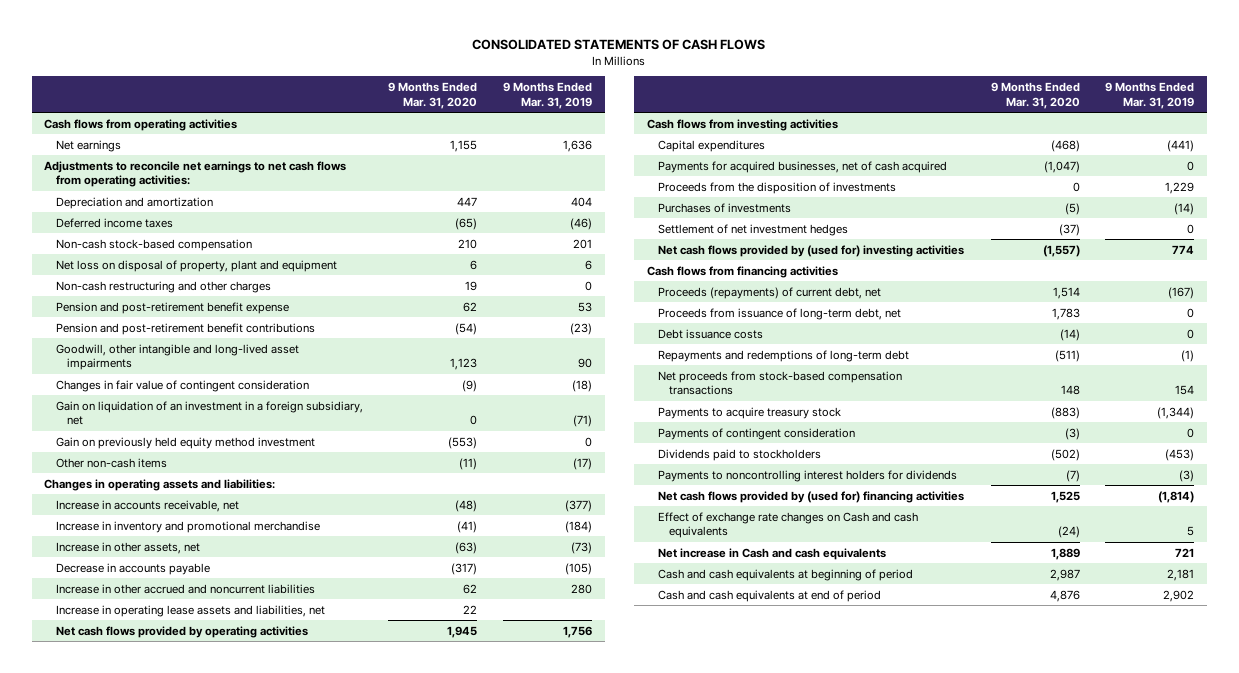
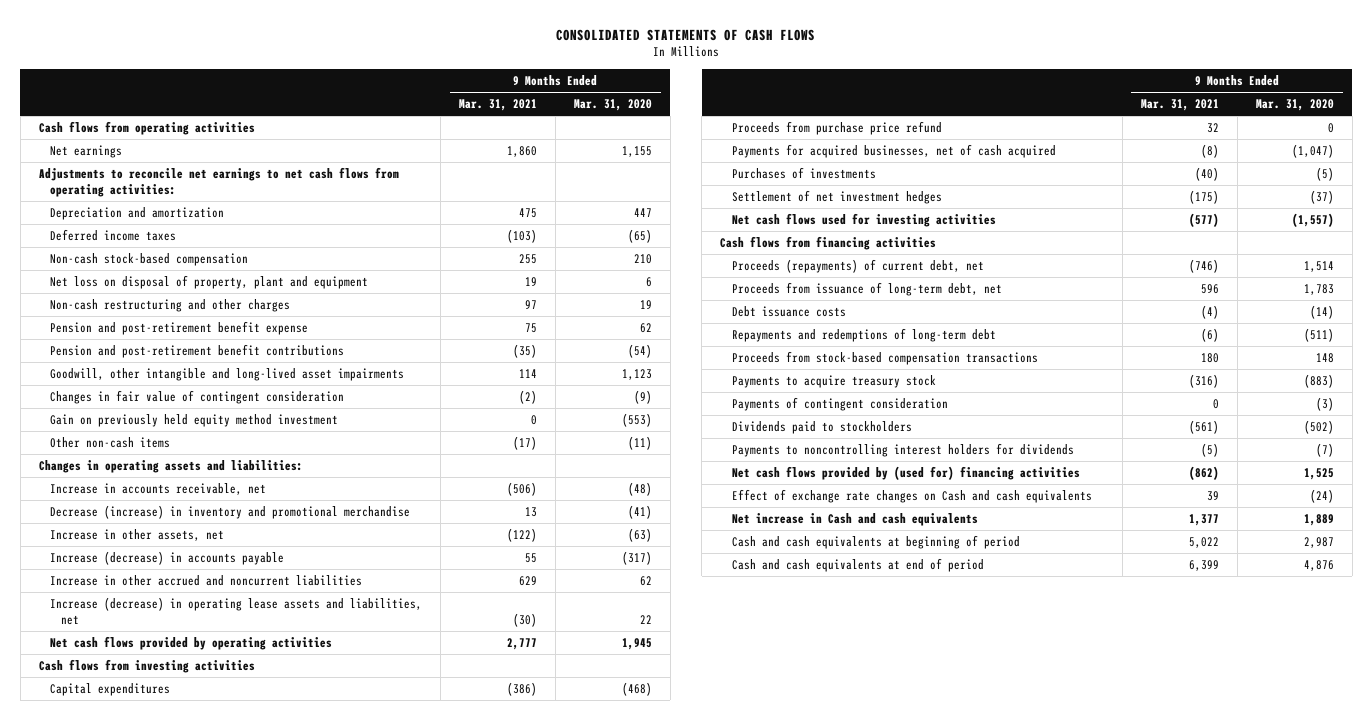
[503,82,593,109] 9 Months Ended Mar. 31, 2019 -> none
none -> [458,99,537,112] Mar. 31, 2021
[55,400,363,426] Gain on liquidation of an investment in a foreign subsidiary, net -> none
[55,520,320,533] Increase in inventory and promotional merchandise -> [49,504,410,519] Decrease (increase) in inventory and promotional merchandise
[55,562,210,575] Decrease in accounts payable -> [49,550,284,565] Increase (decrease) in accounts payable
[55,604,325,617] Increase in operating lease assets and liabilities, net -> [49,596,422,625] Increase (decrease) in operating lease assets and liabilities, net
none -> [731,120,942,135] Proceeds from purchase price refund
[657,181,896,194] Proceeds from the disposition of investments -> none
[657,244,964,257] Net cash flows provided by (used for) investing activities -> [731,212,996,227] Net cash flows used for investing activities
[657,370,902,396] Net proceeds from stock-based compensation transactions -> [731,350,1038,365] Proceeds from stock-based compensation transactions

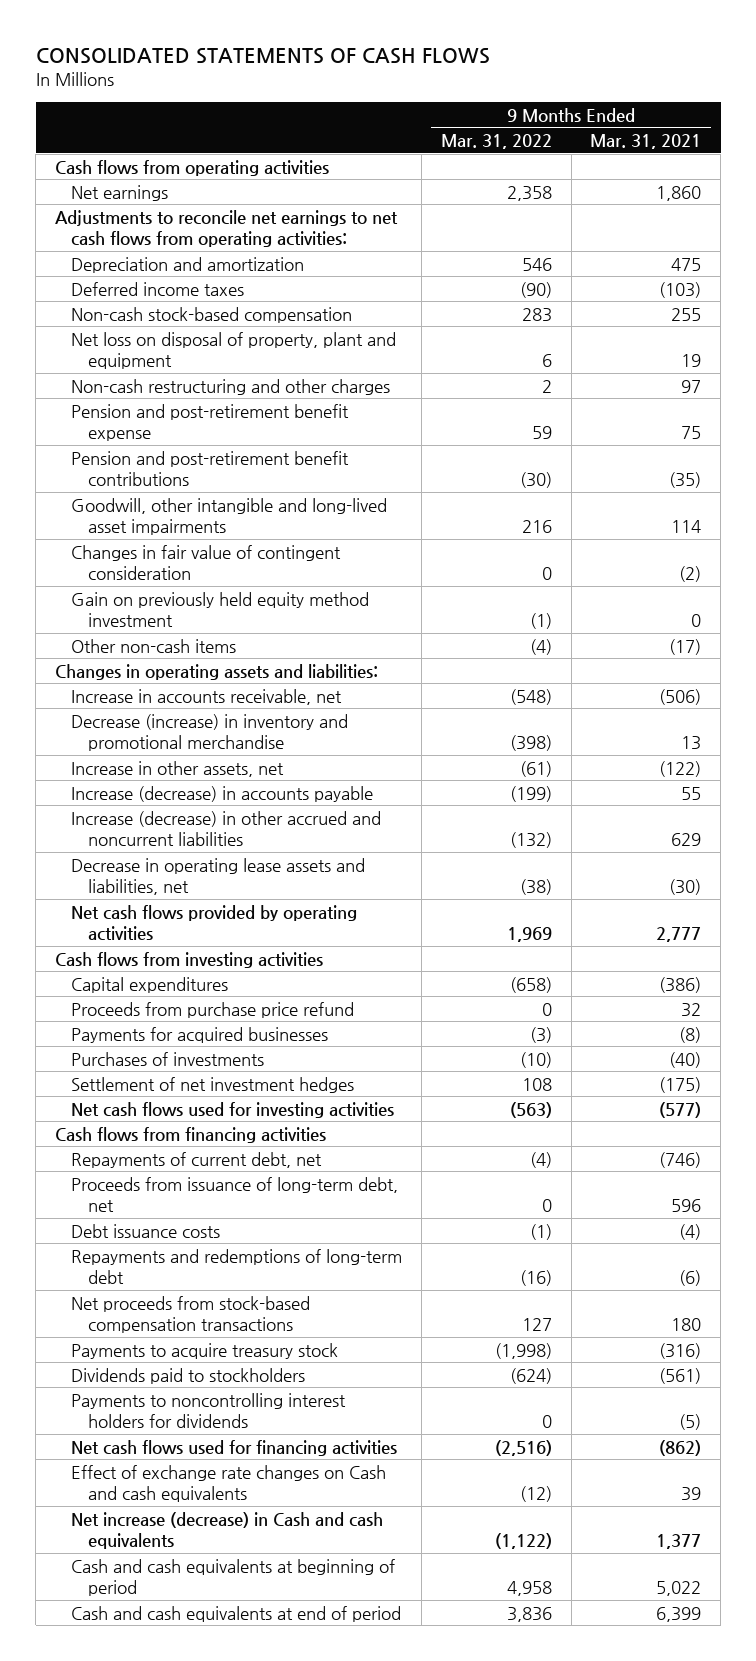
[573,99,652,112] Mar. 31, 2020 -> none
none -> [440,133,552,149] Mar. 31, 2022
[49,574,362,586] Increase in other accrued and noncurrent liabilities -> [71,810,382,846] Increase (decrease) in other accrued and noncurrent liabilities
[49,596,422,625] Increase (decrease) in operating lease assets and liabilities, net -> [71,857,366,895] Decrease in operating lease assets and liabilities, net
[731,143,1056,158] Payments for acquired businesses, net of cash acquired -> [71,1026,329,1043] Payments for acquired businesses
[731,258,984,273] Proceeds (repayments) of current debt, net -> [71,1151,323,1168] Repayments of current debt, net
[731,350,1038,365] Proceeds from stock-based compensation transactions -> [71,1295,311,1333] Net proceeds from stock-based compensation transactions
[731,396,948,411] Payments of contingent consideration -> none
[731,465,1080,480] Net cash flows provided by (used for) financing activities -> [71,1439,398,1456] Net cash flows used for financing activities
[731,512,978,526] Net increase in Cash and cash equivalents -> [71,1511,384,1549] Net increase (decrease) in Cash and cash equivalents

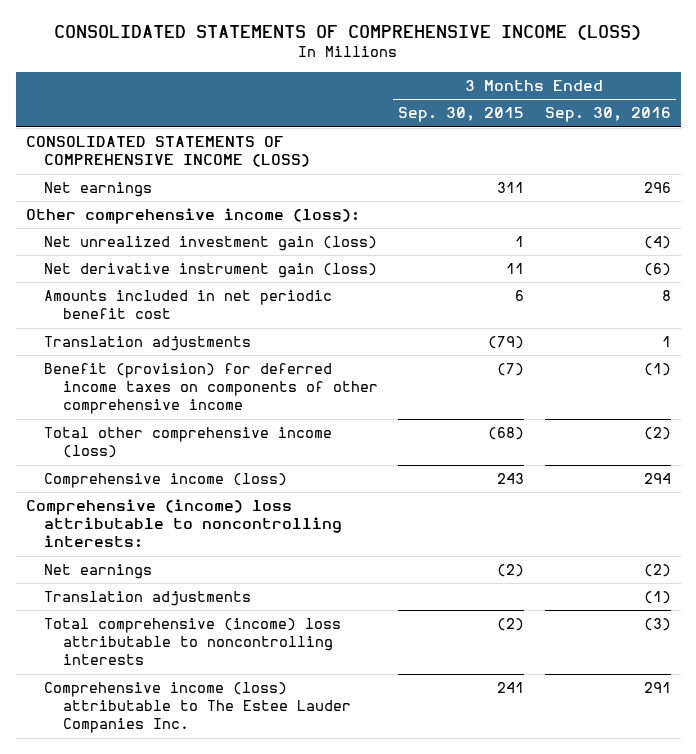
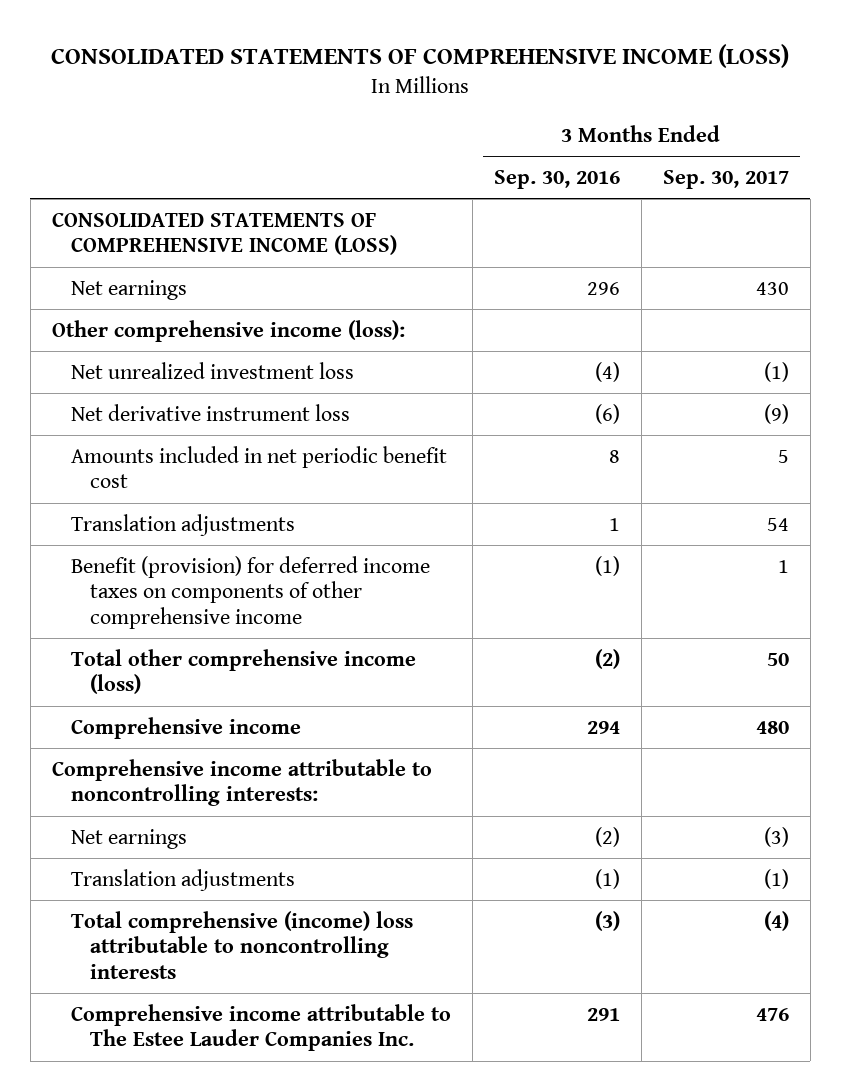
[398,107,525,123] Sep. 30, 2015 -> none
none -> [662,169,789,189] Sep. 30, 2017
[44,236,378,252] Net unrealized investment gain (loss) -> [70,361,354,379] Net unrealized investment loss
[44,263,378,279] Net derivative instrument gain (loss) -> [70,403,350,421] Net derivative instrument loss
[44,473,288,489] Comprehensive income (loss) -> [70,716,301,739] Comprehensive income
[25,499,343,549] Comprehensive (income) loss attributable to noncontrolling interests: -> [51,758,432,807] Comprehensive income attributable to noncontrolling interests:
[44,682,351,734] Comprehensive income (loss) attributable to The Estee Lauder Companies Inc. -> [70,1003,451,1052] Comprehensive income attributable to The Estee Lauder Companies Inc.

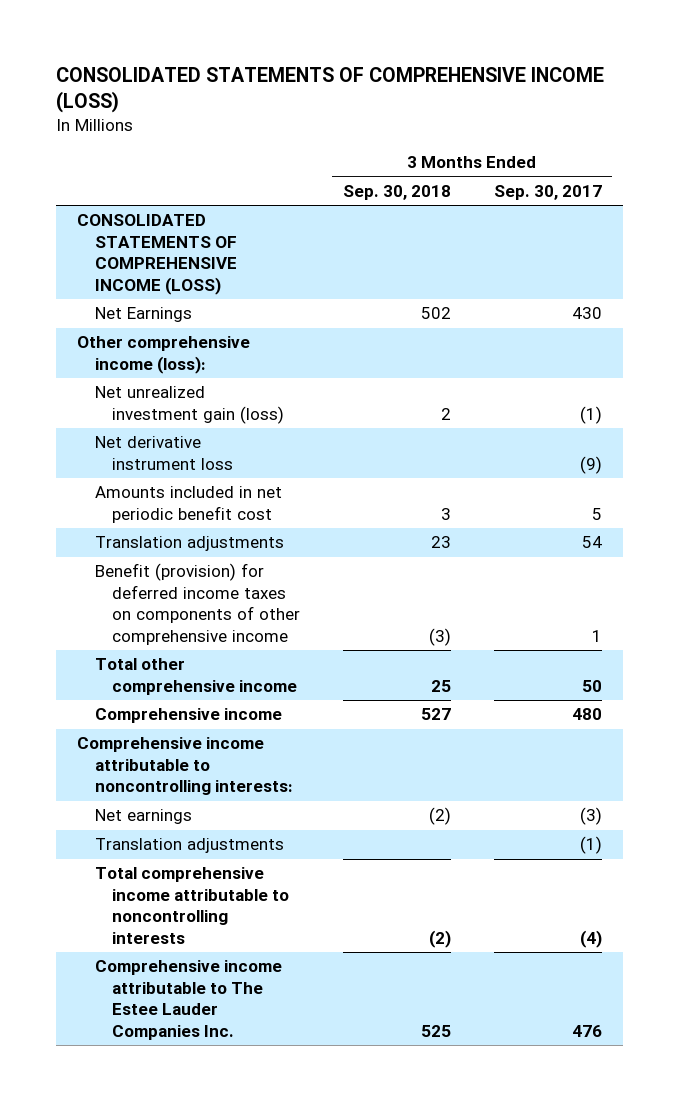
[493,169,620,189] Sep. 30, 2016 -> none
none -> [342,184,451,200] Sep. 30, 2018
[70,279,187,300] Net earnings -> [94,307,192,323] Net Earnings
[70,361,354,379] Net unrealized investment loss -> [94,386,285,424] Net unrealized investment gain (loss)
[70,648,416,695] Total other comprehensive income (loss) -> [94,658,298,695] Total other comprehensive income
[70,910,413,980] Total comprehensive (income) loss attributable to noncontrolling interests -> [94,867,290,944] Total comprehensive income attributable to noncontrolling interests

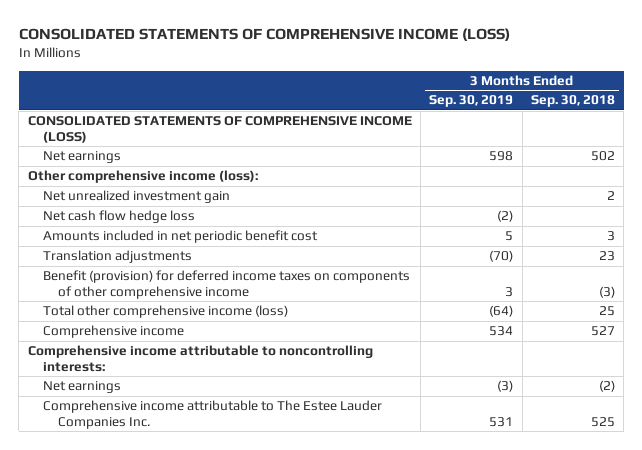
[493,184,602,200] Sep. 30, 2017 -> none
none -> [429,95,514,108] Sep. 30, 2019
[94,307,192,323] Net Earnings -> [43,151,122,164] Net earnings
[94,386,285,424] Net unrealized investment gain (loss) -> [43,190,231,204] Net unrealized investment gain
[94,436,234,470] Net derivative instrument loss -> [43,210,196,224] Net cash flow hedge loss
[94,658,298,695] Total other comprehensive income -> [43,305,289,319] Total other comprehensive income (loss)
[94,838,284,854] Translation adjustments -> none
[94,867,290,944] Total comprehensive income attributable to noncontrolling interests -> none

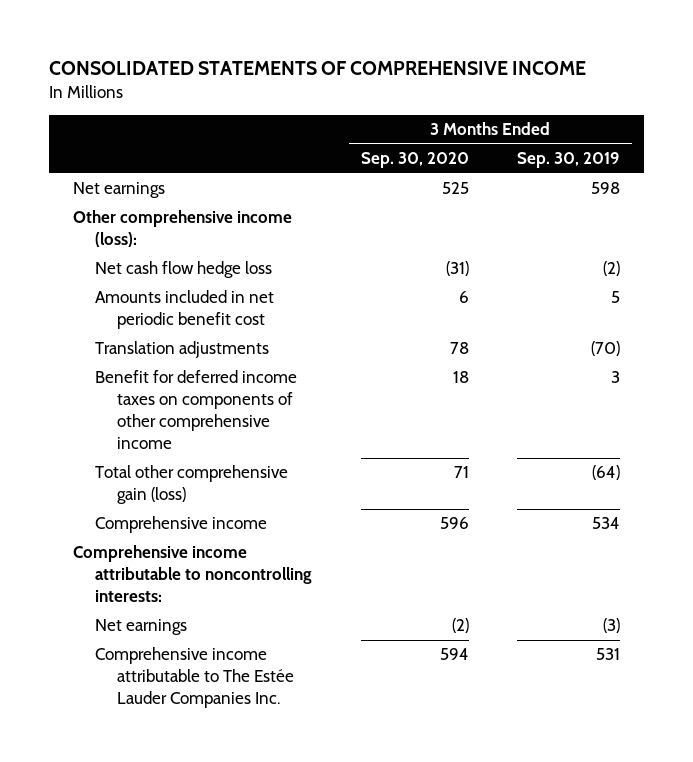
[18,28,510,42] CONSOLIDATED STATEMENTS OF COMPREHENSIVE INCOME (LOSS) -> [48,61,586,76] CONSOLIDATED STATEMENTS OF COMPREHENSIVE INCOME
[530,95,615,108] Sep. 30, 2018 -> none
none -> [360,152,469,169] Sep. 30, 2020
[27,116,412,143] CONSOLIDATED STATEMENTS OF COMPREHENSIVE INCOME (LOSS) -> none
[43,190,231,204] Net unrealized investment gain -> none
[43,270,411,299] Benefit (provision) for deferred income taxes on components of other comprehensive income -> [95,370,298,450] Benefit for deferred income taxes on components of other comprehensive income
[43,305,289,319] Total other comprehensive income (loss) -> [95,465,289,505] Total other comprehensive gain (loss)
[43,400,383,429] Comprehensive income attributable to The Estee Lauder Companies Inc. -> [95,647,295,709] Comprehensive income attributable to The Estée Lauder Companies Inc.

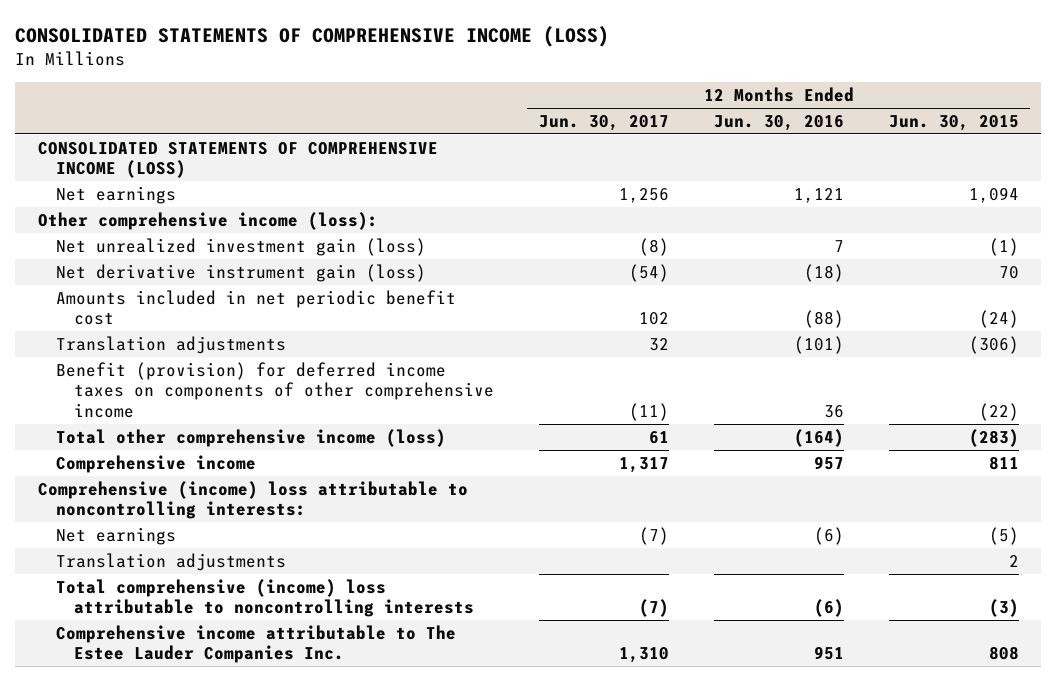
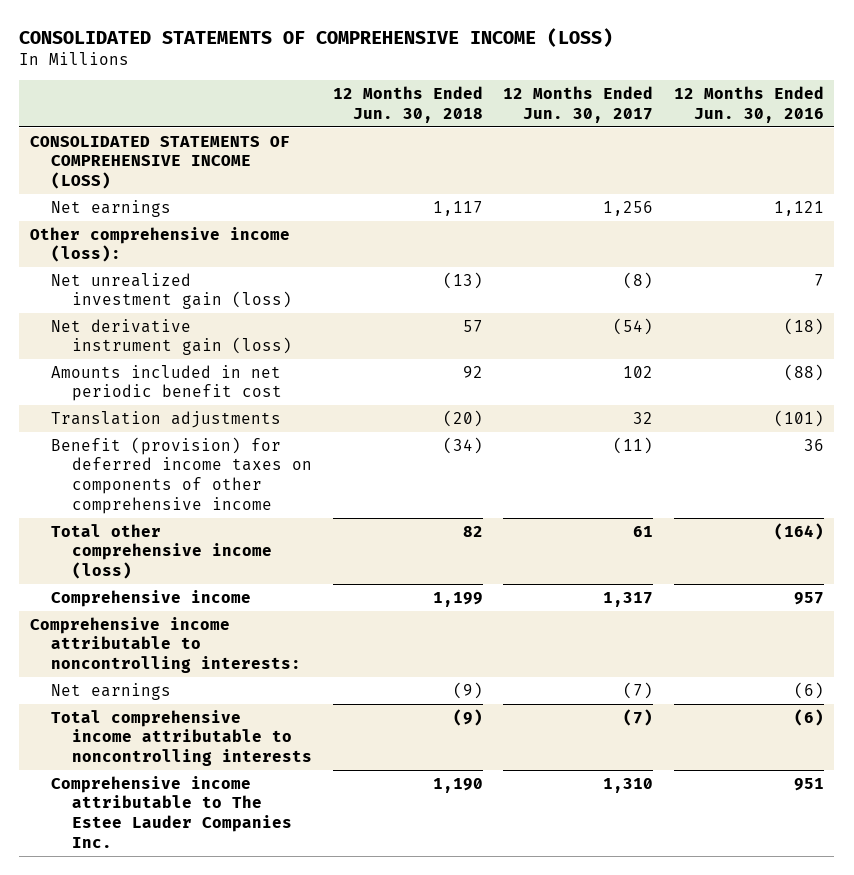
[888,115,1019,132] Jun. 30, 2015 -> none
none -> [332,86,483,123] 12 Months Ended Jun. 30, 2018
[37,480,468,520] Comprehensive (income) loss attributable to noncontrolling interests: -> [29,616,302,674] Comprehensive income attributable to noncontrolling interests:
[55,552,286,571] Translation adjustments -> none
[55,578,474,618] Total comprehensive (income) loss attributable to noncontrolling interests -> [51,709,313,767] Total comprehensive income attributable to noncontrolling interests

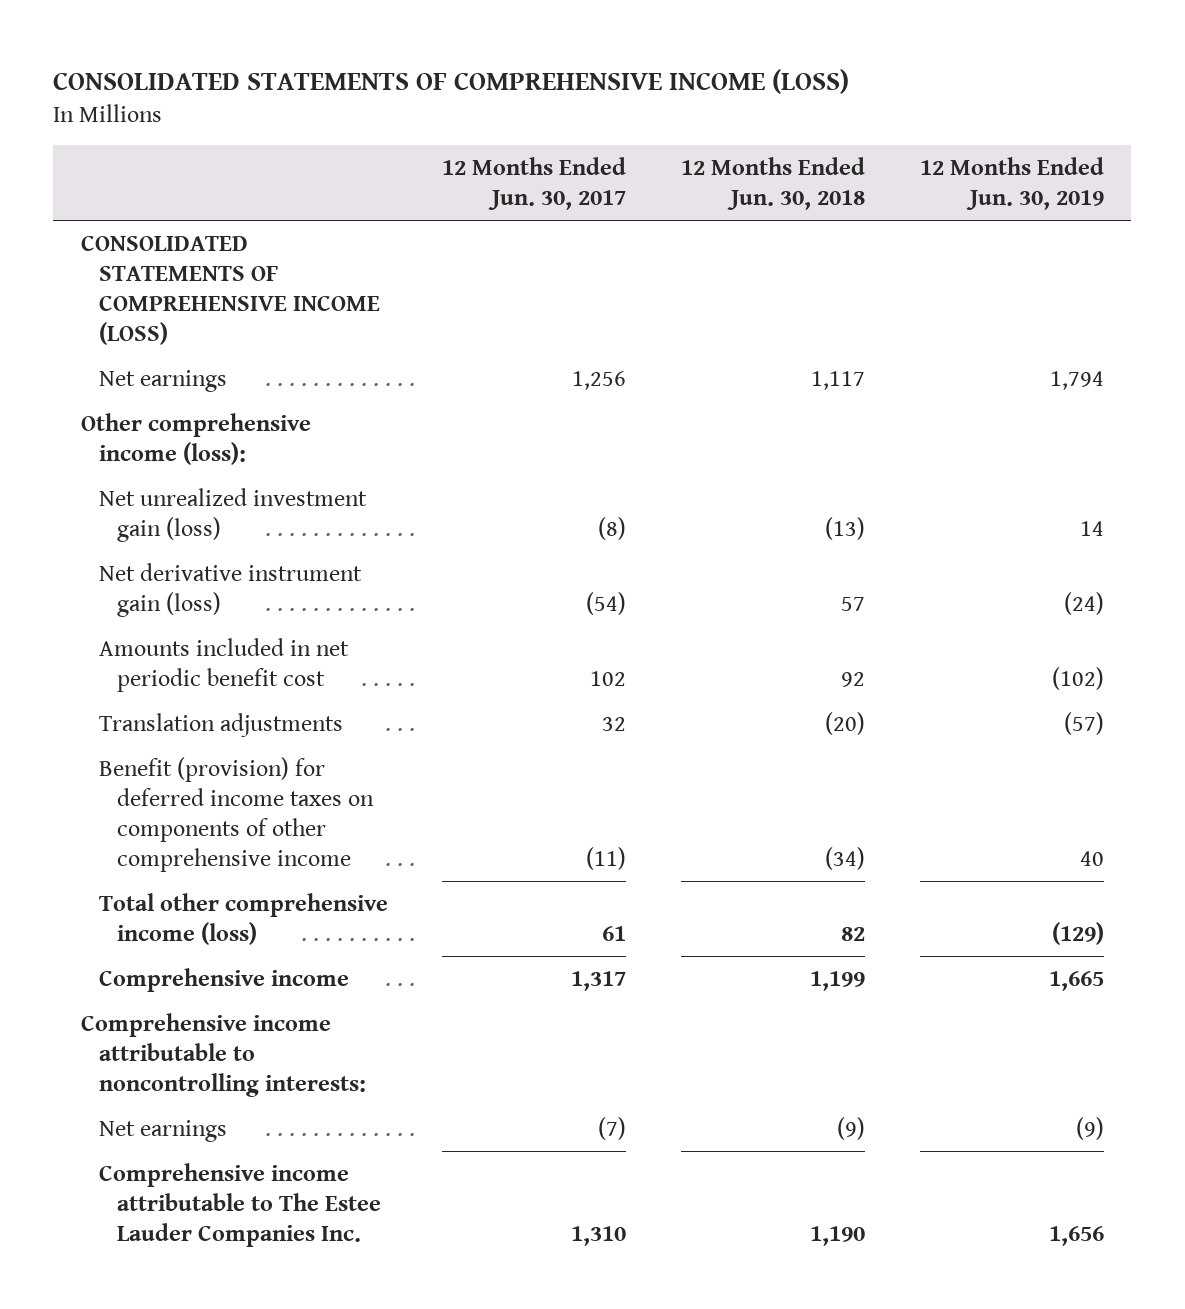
[673,86,824,123] 12 Months Ended Jun. 30, 2016 -> none
none -> [920,157,1105,211] 12 Months Ended Jun. 30, 2019
[51,709,313,767] Total comprehensive income attributable to noncontrolling interests -> none

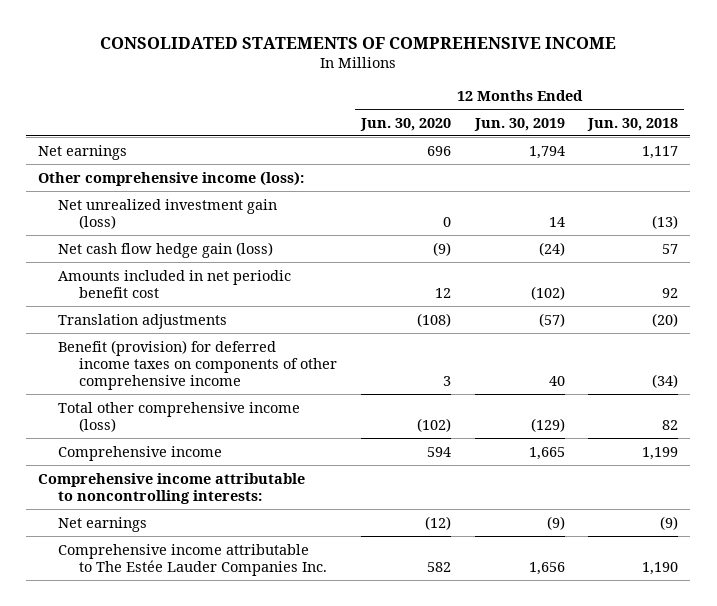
[53,68,850,94] CONSOLIDATED STATEMENTS OF COMPREHENSIVE INCOME (LOSS) -> [100,36,617,49] CONSOLIDATED STATEMENTS OF COMPREHENSIVE INCOME
[442,157,627,211] 12 Months Ended Jun. 30, 2017 -> none
none -> [359,117,451,131] Jun. 30, 2020
[80,235,380,345] CONSOLIDATED STATEMENTS OF COMPREHENSIVE INCOME (LOSS) -> none
[98,562,362,617] Net derivative instrument gain (loss) -> [58,241,274,258] Net cash flow hedge gain (loss)
[98,1162,381,1247] Comprehensive income attributable to The Estee Lauder Companies Inc. -> [58,543,327,576] Comprehensive income attributable to The Estée Lauder Companies Inc.

